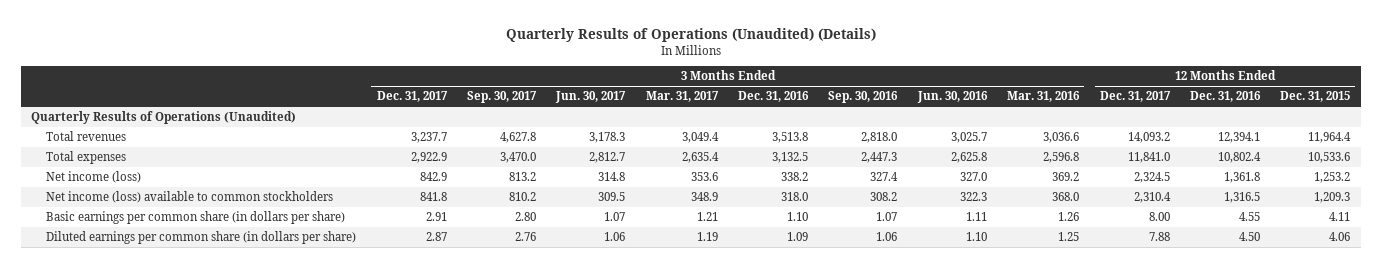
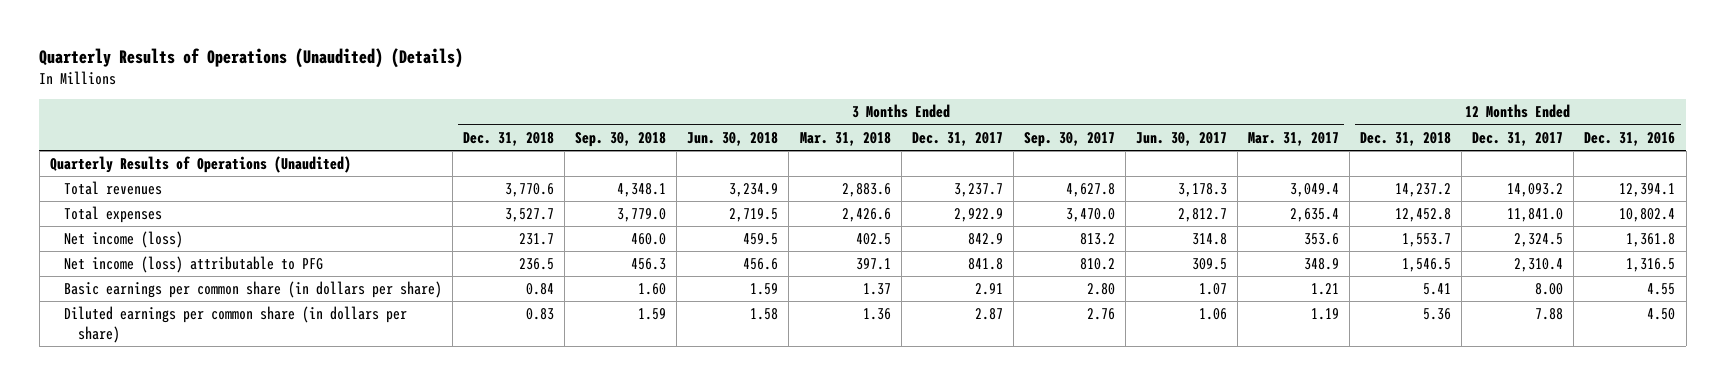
[738,91,810,103] Dec. 31, 2016 -> none
[828,91,899,104] Sep. 30, 2016 -> none
[916,91,988,104] Jun. 30, 2016 -> none
[1007,91,1081,103] Mar. 31, 2016 -> none
[1280,91,1351,103] Dec. 31, 2015 -> none
none -> [463,131,555,146] Dec. 31, 2018
none -> [575,131,667,147] Sep. 30, 2018
none -> [687,131,779,146] Jun. 30, 2018
none -> [799,131,891,146] Mar. 31, 2018
none -> [1360,131,1452,146] Dec. 31, 2018
[46,191,334,204] Net income (loss) available to common stockholders -> [63,256,323,274] Net income (loss) attributable to PFG

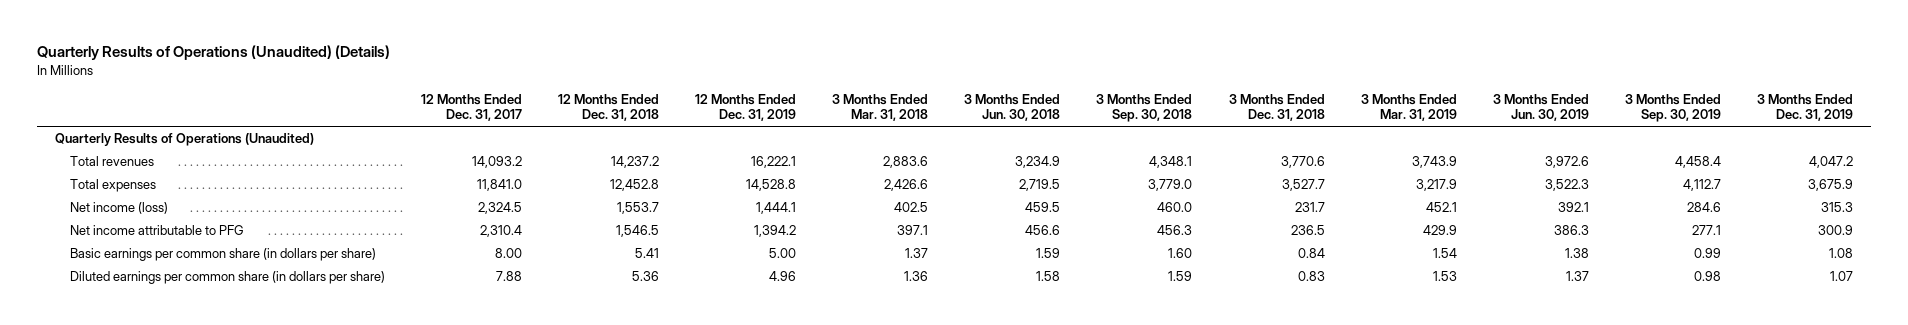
[911,131,1003,146] Dec. 31, 2017 -> none
[1023,131,1115,147] Sep. 30, 2017 -> none
[1135,131,1227,146] Jun. 30, 2017 -> none
[1248,131,1340,146] Mar. 31, 2017 -> none
[1584,131,1676,146] Dec. 31, 2016 -> none
none -> [695,94,797,122] 12 Months Ended Dec. 31, 2019
none -> [1360,94,1457,122] 3 Months Ended Mar. 31, 2019
none -> [1492,94,1589,122] 3 Months Ended Jun. 30, 2019
none -> [1624,94,1721,123] 3 Months Ended Sep. 30, 2019
none -> [1756,94,1853,122] 3 Months Ended Dec. 31, 2019
[63,256,323,274] Net income (loss) attributable to PFG -> [69,225,244,236] Net income attributable to PFG

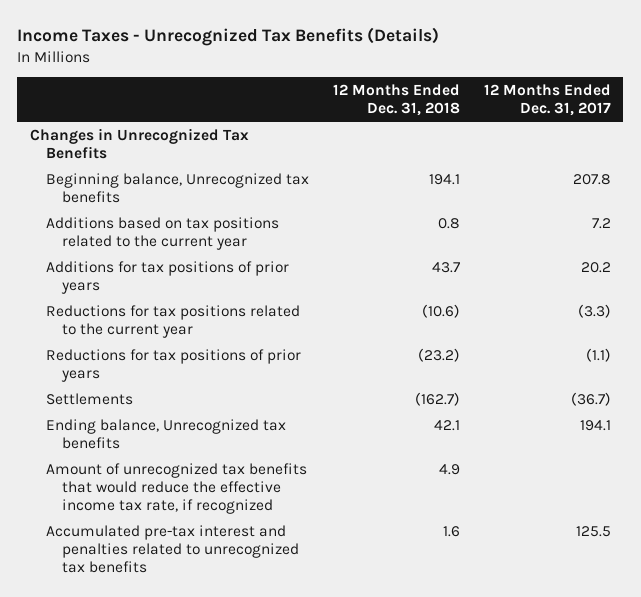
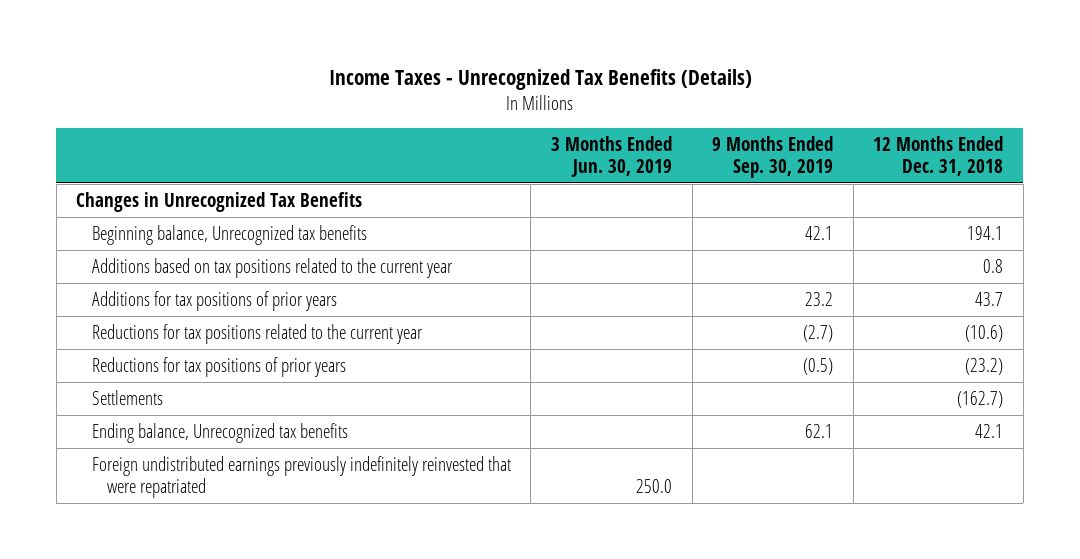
[484,83,612,116] 12 Months Ended Dec. 31, 2017 -> none
none -> [550,135,672,177] 3 Months Ended Jun. 30, 2019
none -> [712,135,834,178] 9 Months Ended Sep. 30, 2019
[45,462,307,514] Amount of unrecognized tax benefits that would reduce the effective income tax rate, if recognized -> none
[45,524,300,573] Accumulated pre-tax interest and penalties related to unrecognized tax benefits -> none
none -> [91,456,511,498] Foreign undistributed earnings previously indefinitely reinvested that were repatriated

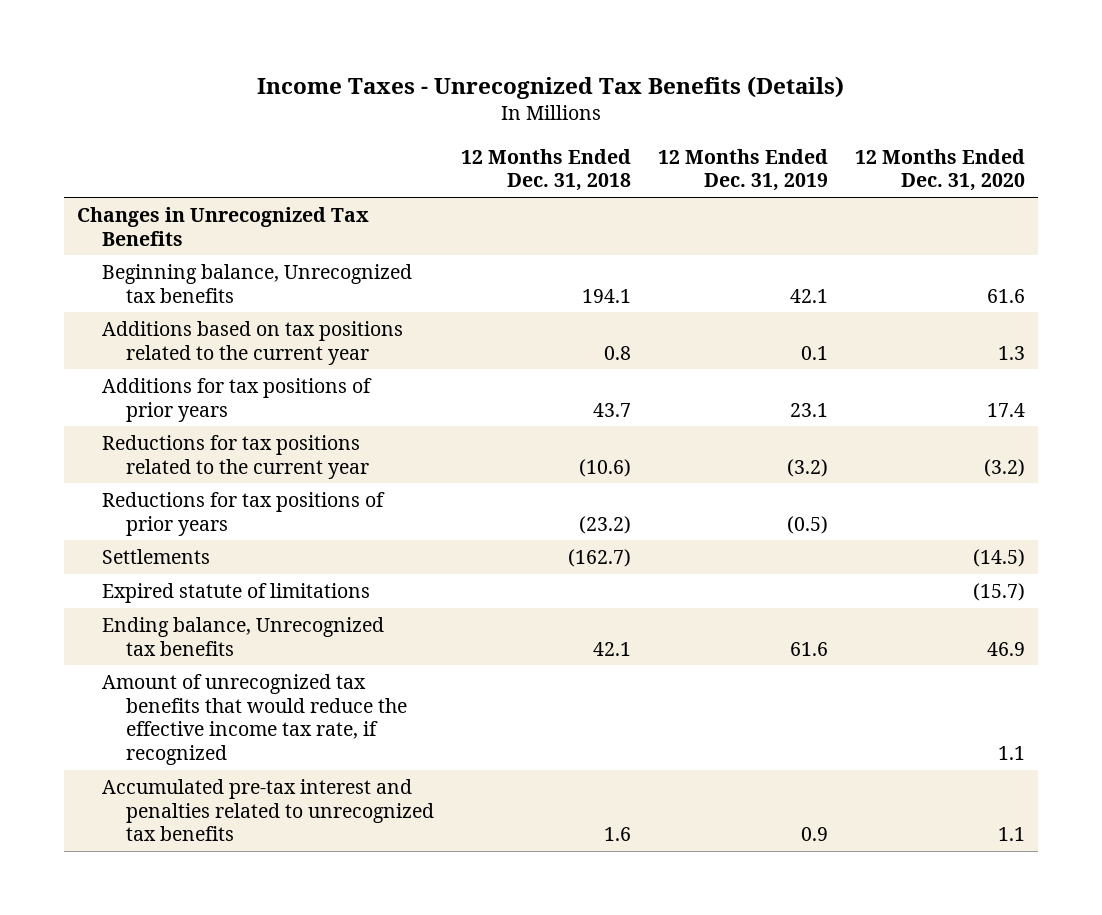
[550,135,672,177] 3 Months Ended Jun. 30, 2019 -> none
[712,135,834,178] 9 Months Ended Sep. 30, 2019 -> none
none -> [657,148,828,192] 12 Months Ended Dec. 31, 2019
none -> [854,148,1025,192] 12 Months Ended Dec. 31, 2020
none -> [101,582,370,603] Expired statute of limitations
[91,456,511,498] Foreign undistributed earnings previously indefinitely reinvested that were repatriated -> none
none -> [101,673,408,765] Amount of unrecognized tax benefits that would reduce the effective income tax rate, if recognized
none -> [101,778,435,842] Accumulated pre-tax interest and penalties related to unrecognized tax benefits

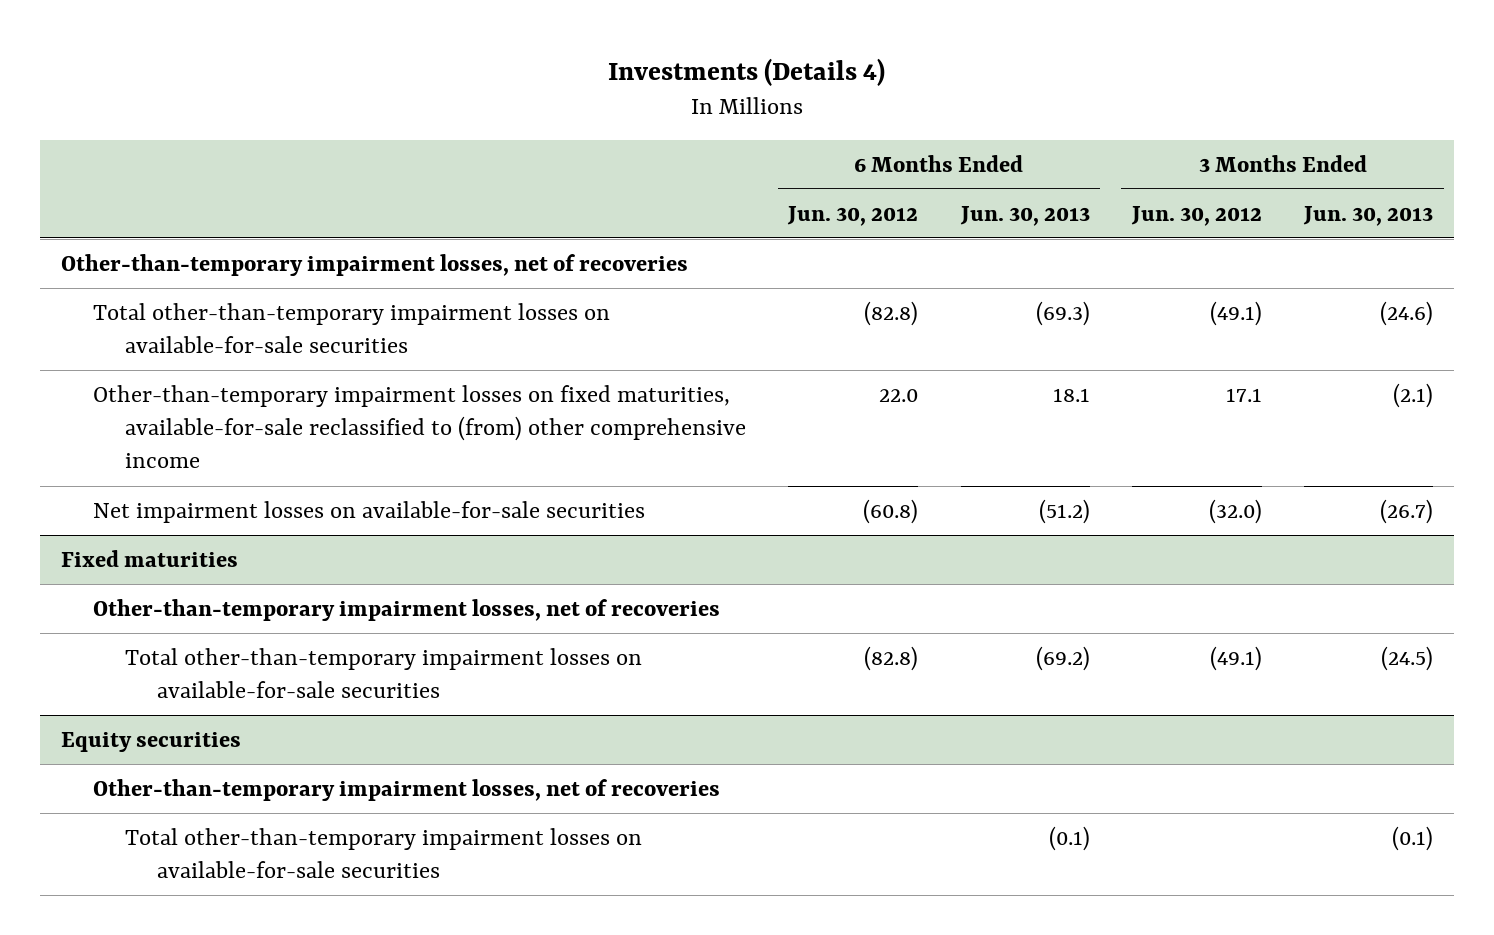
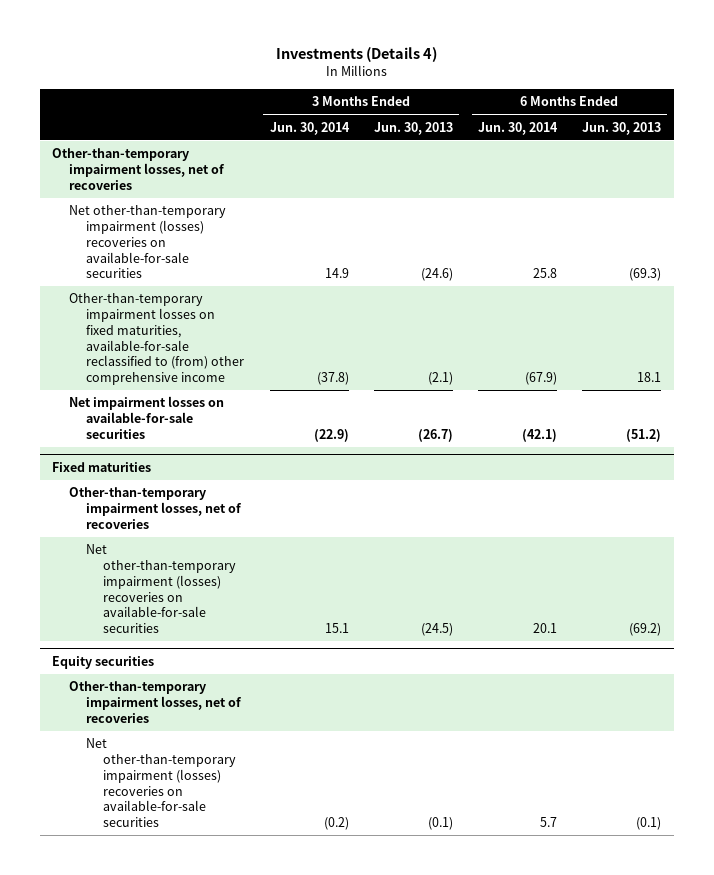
[787,205,919,226] Jun. 30, 2012 -> none
[1130,205,1262,226] Jun. 30, 2012 -> none
none -> [269,121,350,135] Jun. 30, 2014
none -> [477,121,558,135] Jun. 30, 2014
[92,302,610,354] Total other-than-temporary impairment losses on available-for-sale securities -> [69,205,227,279] Net other-than-temporary impairment (losses) recoveries on available-for-sale securities
[124,647,642,699] Total other-than-temporary impairment losses on available-for-sale securities -> [86,544,237,633] Net other-than-temporary impairment (losses) recoveries on available-for-sale securities
[124,827,642,879] Total other-than-temporary impairment losses on available-for-sale securities -> [86,738,237,827] Net other-than-temporary impairment (losses) recoveries on available-for-sale securities

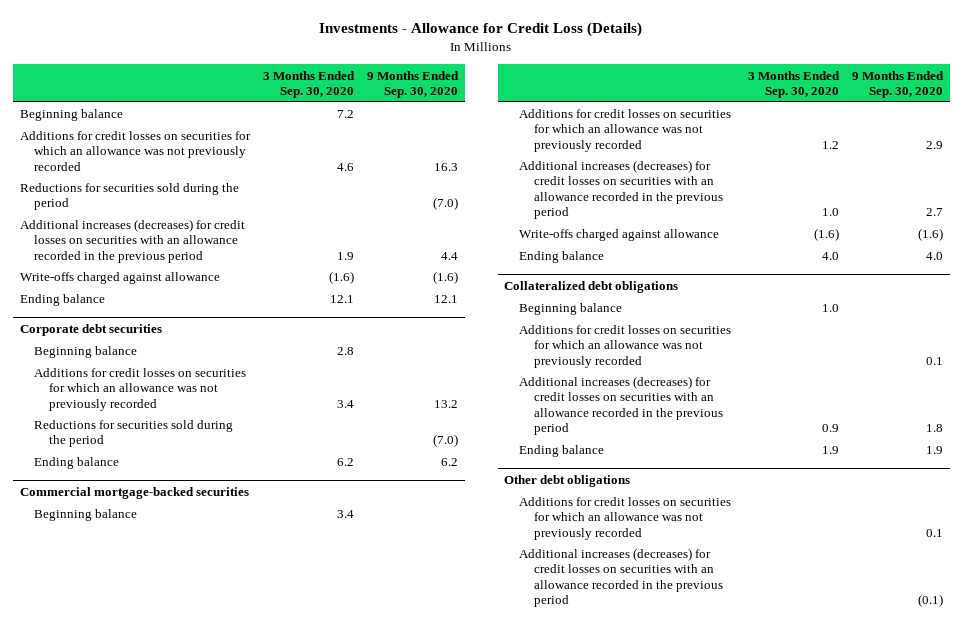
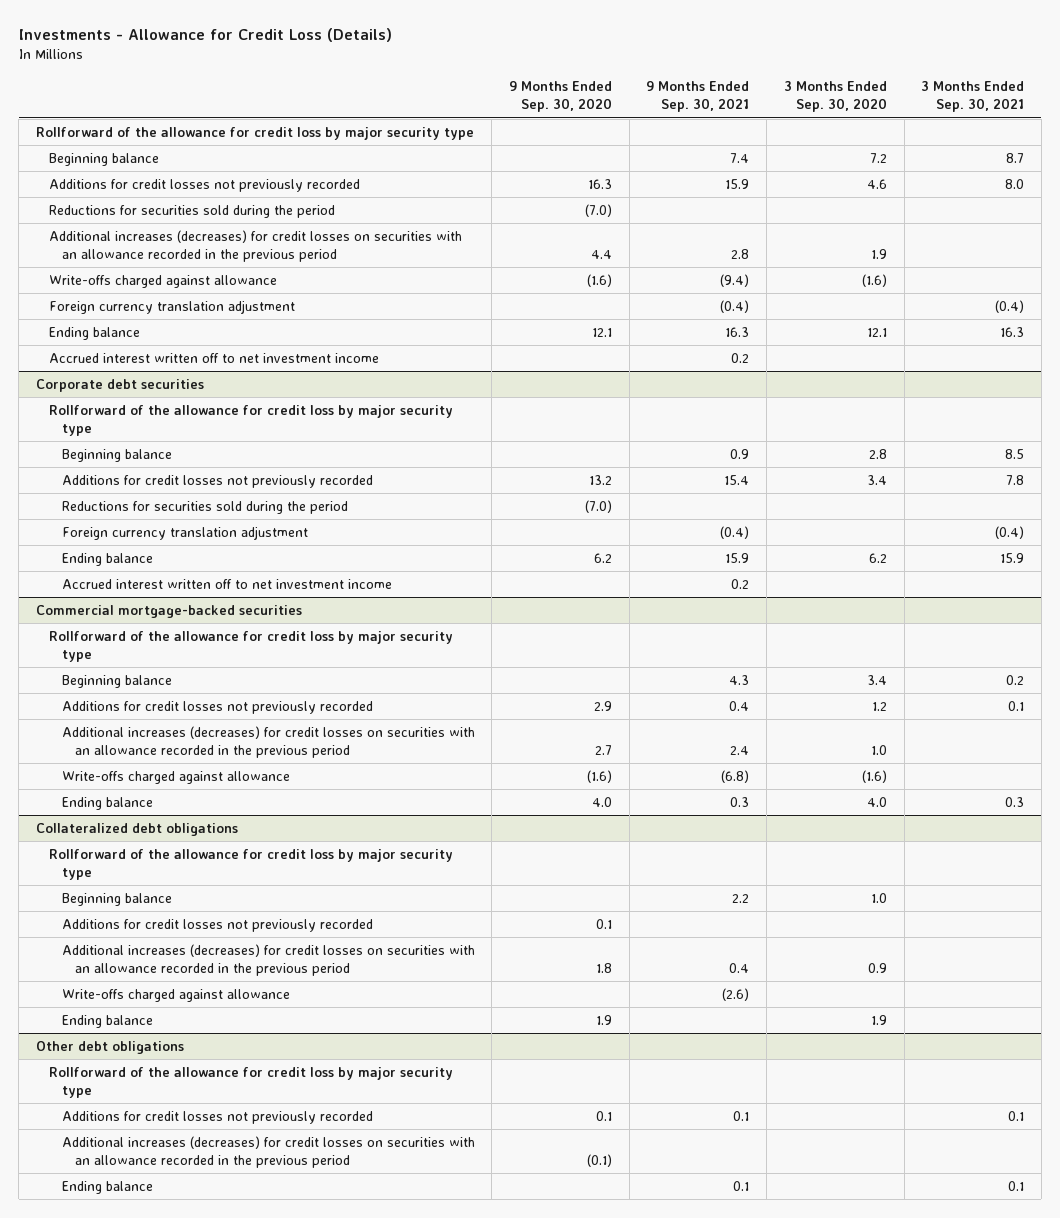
none -> [646,81,750,113] 9 Months Ended Sep. 30, 2021
none -> [921,81,1025,113] 3 Months Ended Sep. 30, 2021
none -> [35,126,474,140] Rollforward of the allowance for credit loss by major security type
[19,131,251,171] Additions for credit losses on securities for which an allowance was not previously recorded -> [48,178,360,192] Additions for credit losses not previously recorded
none -> [48,299,295,314] Foreign currency translation adjustment
none -> [48,352,379,363] Accrued interest written off to net investment income
none -> [48,404,453,437] Rollforward of the allowance for credit loss by major security type
[34,368,247,411] Additions for credit losses on securities for which an allowance was not previously recorded -> [61,474,373,488] Additions for credit losses not previously recorded
none -> [61,525,308,540] Foreign currency translation adjustment
none -> [61,578,392,589] Accrued interest written off to net investment income
none -> [48,630,453,663] Rollforward of the allowance for credit loss by major security type
[519,109,732,152] Additions for credit losses on securities for which an allowance was not previously recorded -> [61,700,373,714] Additions for credit losses not previously recorded
none -> [48,848,453,881] Rollforward of the allowance for credit loss by major security type
[519,325,732,368] Additions for credit losses on securities for which an allowance was not previously recorded -> [61,918,373,932] Additions for credit losses not previously recorded
none -> [61,988,290,1002] Write-offs charged against allowance
none -> [48,1066,453,1099] Rollforward of the allowance for credit loss by major security type
[519,497,732,540] Additions for credit losses on securities for which an allowance was not previously recorded -> [61,1110,373,1124] Additions for credit losses not previously recorded
none -> [61,1180,153,1194] Ending balance

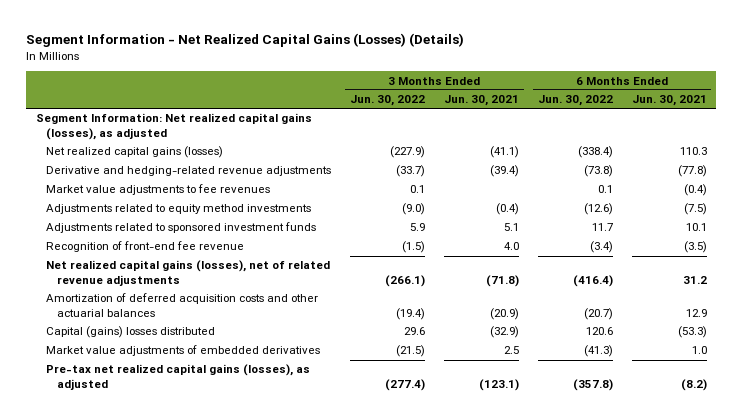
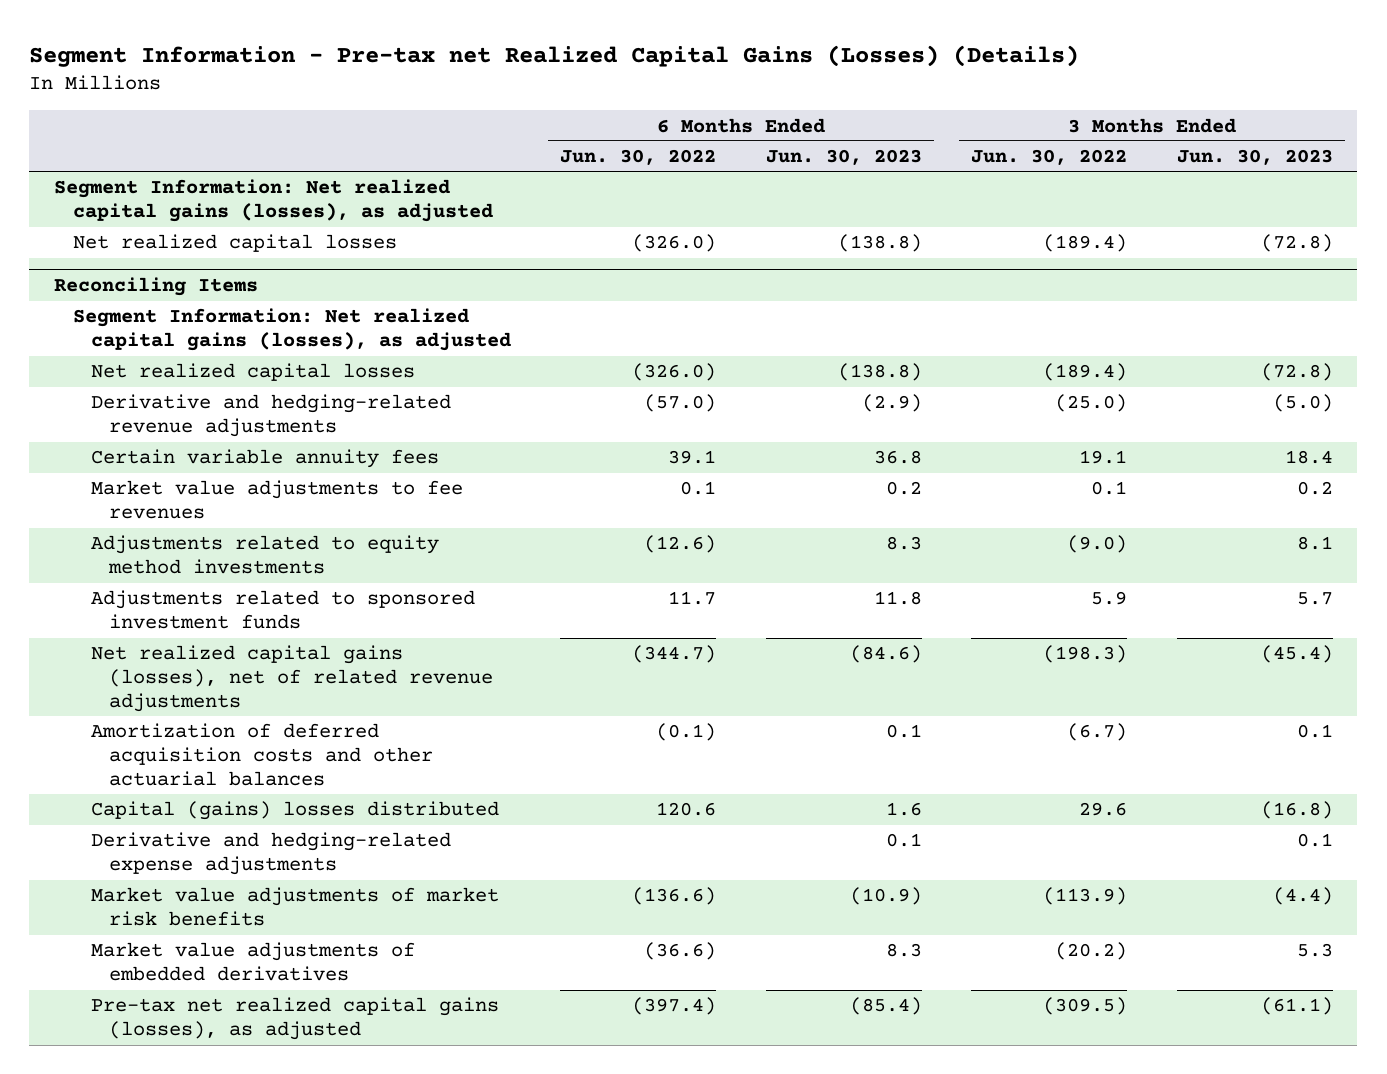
[26,33,465,48] Segment Information - Net Realized Capital Gains (Losses) (Details) -> [29,44,1080,67] Segment Information - Pre-tax net Realized Capital Gains (Losses) (Details)
[443,95,519,107] Jun. 30, 2021 -> none
[631,95,707,107] Jun. 30, 2021 -> none
none -> [765,149,922,166] Jun. 30, 2023
none -> [1176,149,1333,166] Jun. 30, 2023
[46,146,224,159] Net realized capital gains (losses) -> [72,234,397,253] Net realized capital losses
[390,146,426,159] (227.9) -> [1043,234,1128,253] (189.4)
[577,146,613,159] (338.4) -> [632,234,717,253] (326.0)
none -> [54,277,259,297] Reconciling Items
none -> [72,308,512,352] Segment Information: Net realized capital gains (losses), as adjusted
none -> [91,363,416,382] Net realized capital losses
[396,165,426,178] (33.7) -> [1055,394,1128,413] (25.0)
[583,165,613,178] (73.8) -> [644,394,717,413] (57.0)
none -> [91,449,440,469] Certain variable annuity fees
[46,241,245,253] Recognition of front-end fee revenue -> none
[385,274,426,287] (266.1) -> [1043,645,1128,664] (198.3)
[572,274,613,287] (416.4) -> [632,645,717,664] (344.7)
[396,307,426,320] (19.4) -> [1067,723,1128,742] (6.7)
[583,307,613,320] (20.7) -> [656,723,717,742] (0.1)
none -> [91,832,452,876] Derivative and hedging-related expense adjustments
none -> [91,887,500,927] Market value adjustments of market risk benefits
[396,345,426,358] (21.5) -> [1055,942,1128,961] (20.2)
[583,345,613,358] (41.3) -> [644,942,717,961] (36.6)
[385,378,426,391] (277.4) -> [1043,997,1128,1016] (309.5)
[572,378,613,391] (357.8) -> [632,997,717,1016] (397.4)

